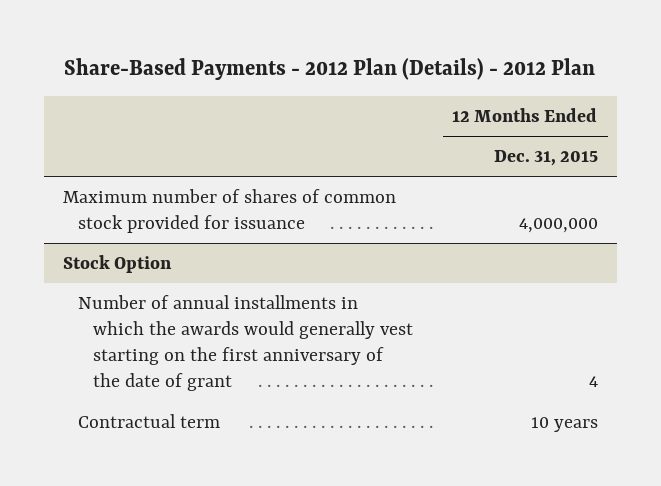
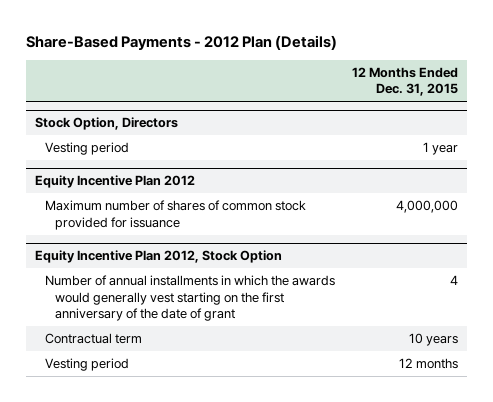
[64,58,596,81] Share-Based Payments - 2012 Plan (Details) - 2012 Plan -> [26,34,338,50] Share-Based Payments - 2012 Plan (Details)
none -> [35,117,179,131] Stock Option, Directors
none -> [45,142,130,156] Vesting period
none -> [35,175,196,189] Equity Incentive Plan 2012
[63,254,173,273] Stock Option -> none
none -> [35,250,283,264] Equity Incentive Plan 2012, Stock Option
none -> [45,358,130,372] Vesting period

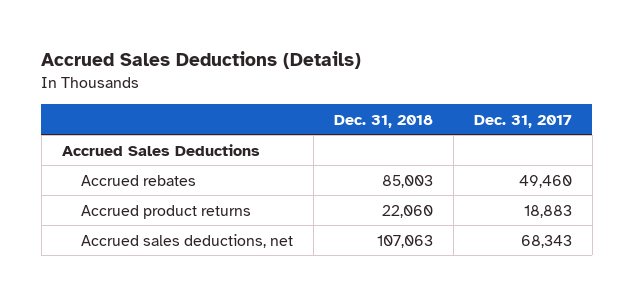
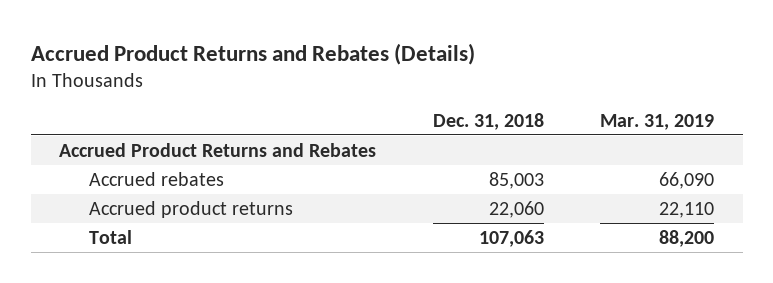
[41,51,362,70] Accrued Sales Deductions (Details) -> [30,42,475,65] Accrued Product Returns and Rebates (Details)
[473,114,572,128] Dec. 31, 2017 -> none
none -> [600,113,715,130] Mar. 31, 2019
[61,143,260,156] Accrued Sales Deductions -> none
none -> [58,142,376,157] Accrued Product Returns and Rebates
[80,233,293,248] Accrued sales deductions, net -> [89,229,133,244] Total

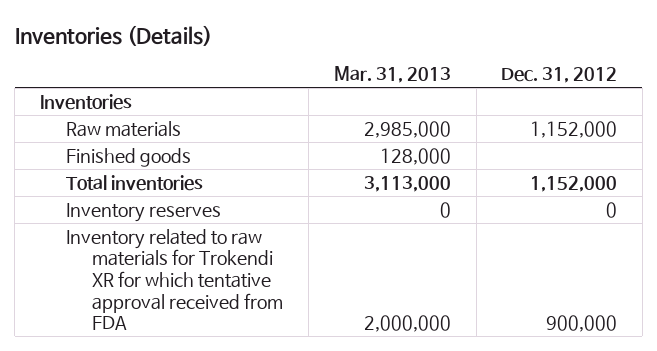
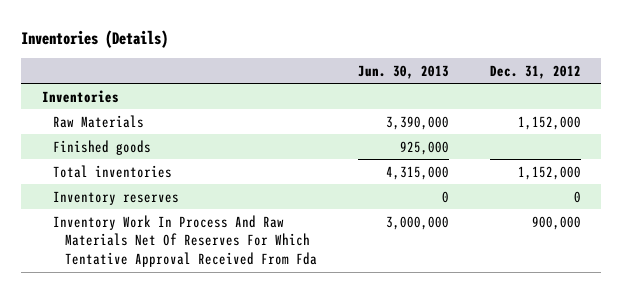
[333,66,451,84] Mar. 31, 2013 -> none
none -> [357,64,449,79] Jun. 30, 2013
[66,120,182,137] Raw materials -> [53,114,145,128] Raw Materials
[66,228,284,331] Inventory related to raw materials for Trokendi XR for which tentative approval received from FDA -> none
none -> [53,214,318,268] Inventory Work In Process And Raw Materials Net Of Reserves For Which Tentative Approval Received From Fda

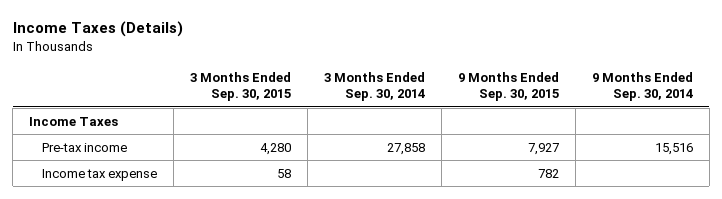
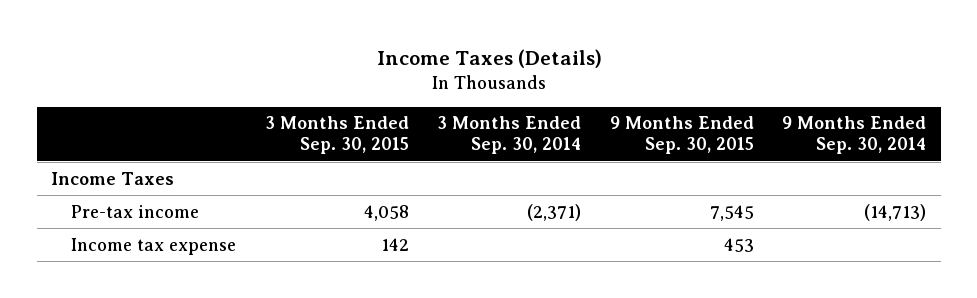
[259,142,291,155] 4,280 -> [363,204,409,221] 4,058
[386,142,425,155] 27,858 -> [527,203,582,221] (2,371)
[527,142,559,155] 7,927 -> [709,204,754,221] 7,545
[654,142,693,155] 15,516 -> [864,203,927,221] (14,713)
[276,168,291,178] 58 -> [380,237,409,251] 142
[537,168,559,178] 782 -> [723,237,754,252] 453

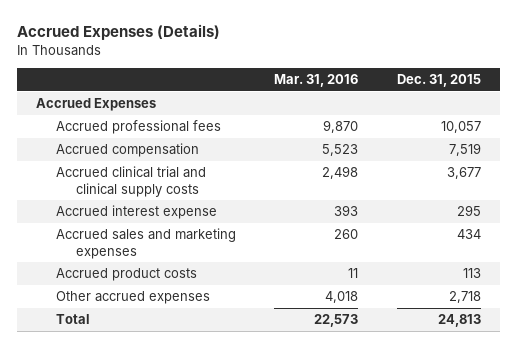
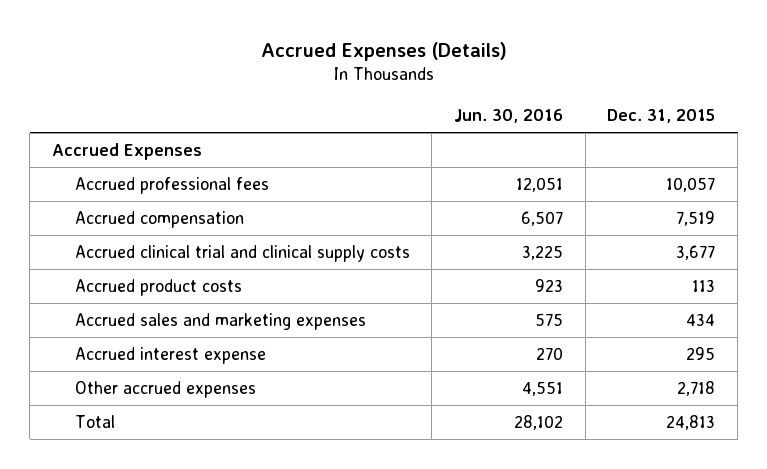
[274,74,359,88] Mar. 31, 2016 -> none
none -> [453,108,563,123] Jun. 30, 2016
[55,228,236,259] Accrued sales and marketing expenses -> [74,313,366,331] Accrued sales and marketing expenses
[55,205,217,220] Accrued interest expense -> [74,347,266,365] Accrued interest expense

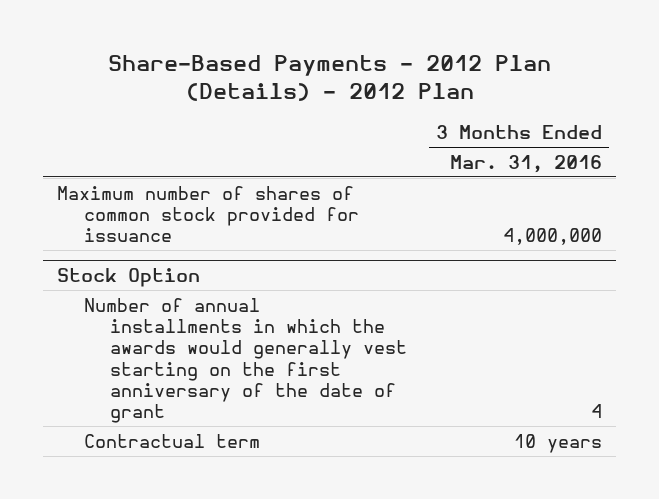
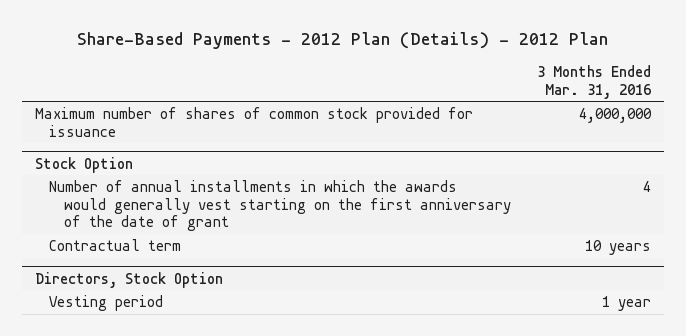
none -> [35,271,224,288] Directors, Stock Option
none -> [49,294,164,311] Vesting period

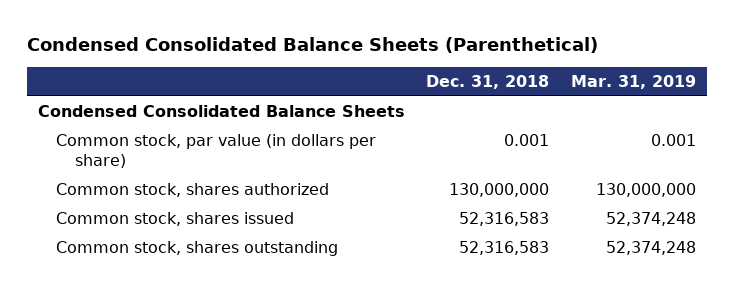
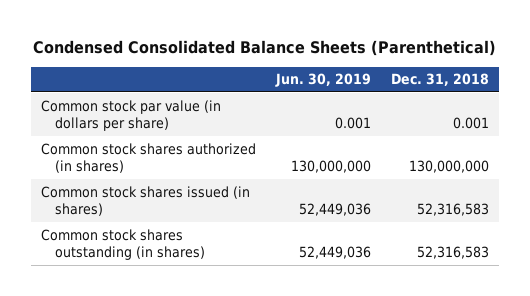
[571,74,697,89] Mar. 31, 2019 -> none
none -> [274,73,371,88] Jun. 30, 2019
[37,105,405,118] Condensed Consolidated Balance Sheets -> none
[56,134,377,169] Common stock, par value (in dollars per share) -> [41,99,222,132] Common stock par value (in dollars per share)
[56,183,330,198] Common stock, shares authorized -> [41,142,257,174] Common stock shares authorized (in shares)
[56,212,295,227] Common stock, shares issued -> [41,185,251,217] Common stock shares issued (in shares)
[56,241,339,257] Common stock, shares outstanding -> [41,228,205,261] Common stock shares outstanding (in shares)

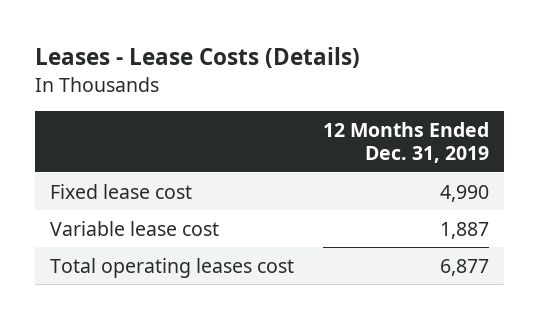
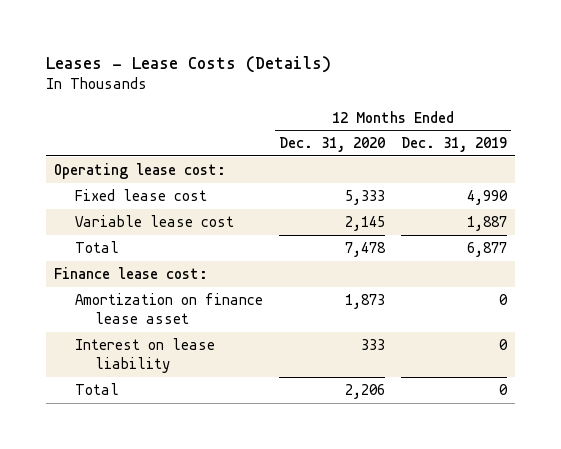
none -> [278,137,385,153] Dec. 31, 2020
none -> [54,163,227,180] Operating lease cost:
[49,257,294,278] Total operating leases cost -> [74,241,119,254] Total
none -> [54,267,209,280] Finance lease cost:
none -> [74,293,263,325] Amortization on finance lease asset
none -> [74,338,215,374] Interest on lease liability
none -> [74,383,119,396] Total

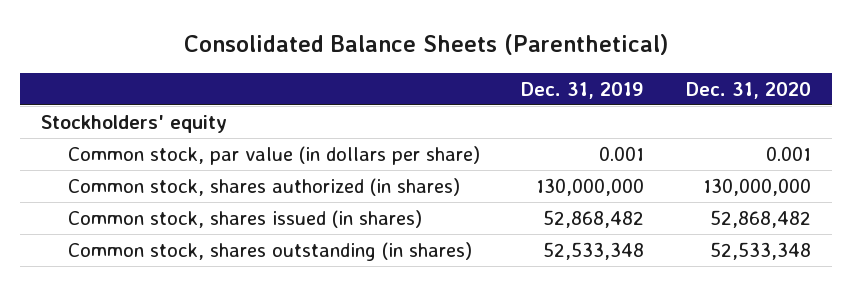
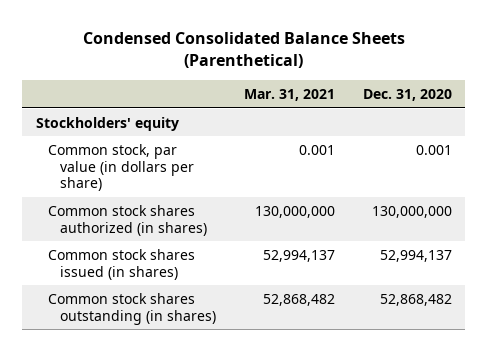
[184,34,669,56] Consolidated Balance Sheets (Parenthetical) -> [82,32,405,68] Condensed Consolidated Balance Sheets (Parenthetical)
[521,81,645,99] Dec. 31, 2019 -> none
none -> [243,88,335,101] Mar. 31, 2021
[67,177,460,196] Common stock, shares authorized (in shares) -> [48,204,207,236] Common stock shares authorized (in shares)
[67,209,422,228] Common stock, shares issued (in shares) -> [48,248,196,280] Common stock shares issued (in shares)
[710,209,812,228] 52,868,482 -> [379,249,452,262] 52,994,137
[67,241,472,261] Common stock, shares outstanding (in shares) -> [48,292,216,325] Common stock shares outstanding (in shares)
[710,241,812,260] 52,533,348 -> [379,293,452,306] 52,868,482

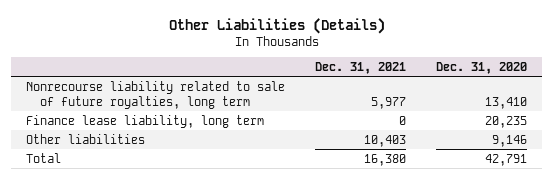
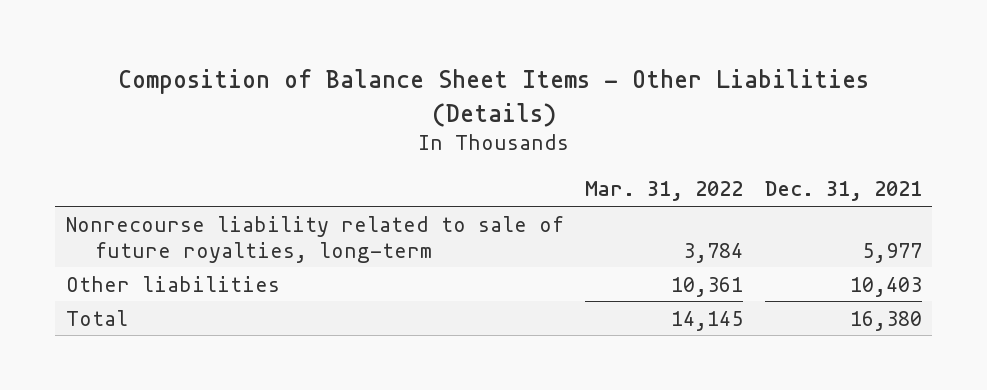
[168,17,385,34] Other Liabilities (Details) -> [117,69,869,127] Composition of Balance Sheet Items - Other Liabilities (Details)
[436,61,528,74] Dec. 31, 2020 -> none
none -> [585,181,744,202] Mar. 31, 2022
[26,114,265,128] Finance lease liability, long term -> none
[26,80,286,109] Nonrecourse liability related to sale of future royalties, long term -> [65,215,564,263] Nonrecourse liability related to sale of future royalties, long-term

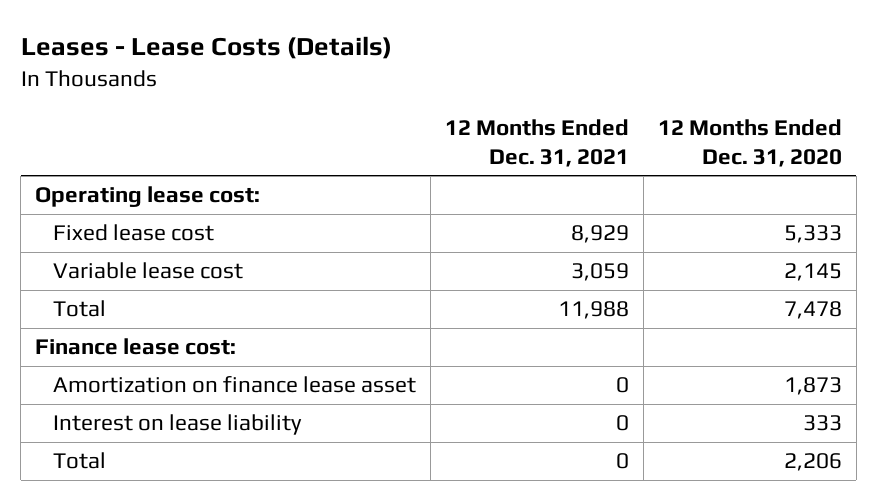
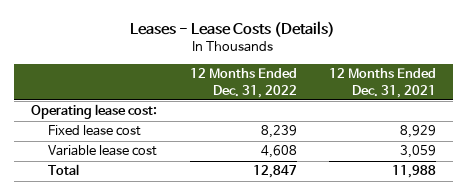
[657,118,842,167] 12 Months Ended Dec. 31, 2020 -> none
none -> [189,68,297,98] 12 Months Ended Dec. 31, 2022
[35,338,237,356] Finance lease cost: -> none
[52,376,416,394] Amortization on finance lease asset -> none
[52,414,302,436] Interest on lease liability -> none
[52,452,106,470] Total -> none

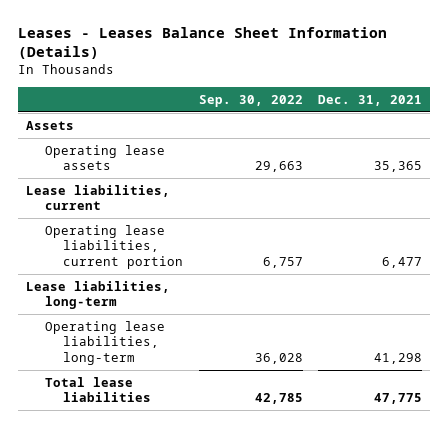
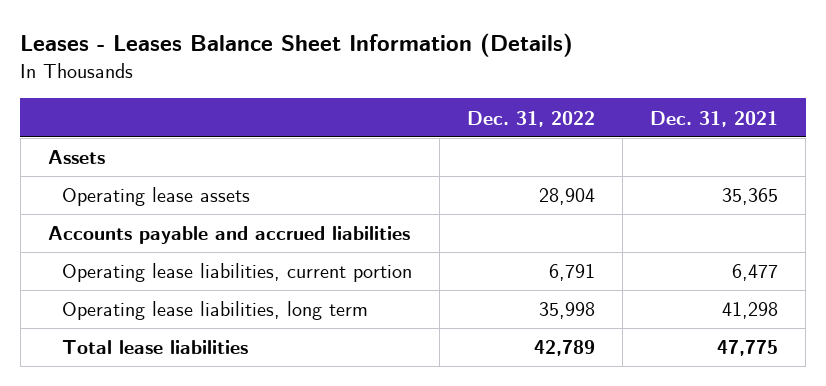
[198,94,303,107] Sep. 30, 2022 -> none
none -> [466,110,595,127] Dec. 31, 2022
[25,185,170,211] Lease liabilities, current -> [47,226,410,245] Accounts payable and accrued liabilities
[25,281,170,310] Lease liabilities, long-term -> none
[44,321,165,365] Operating lease liabilities, long-term -> [61,301,368,321] Operating lease liabilities, long term

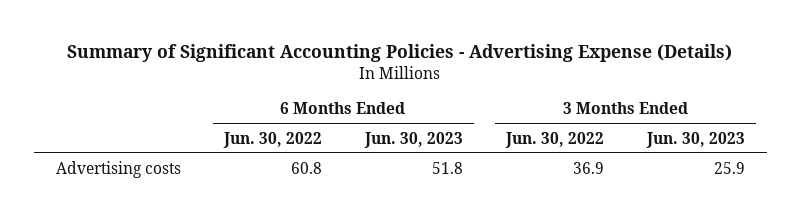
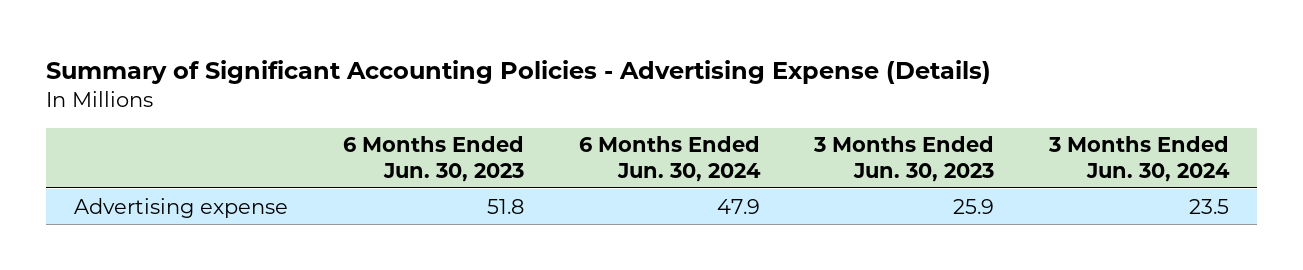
[222,131,322,148] Jun. 30, 2022 -> none
[505,131,605,148] Jun. 30, 2022 -> none
none -> [578,136,761,182] 6 Months Ended Jun. 30, 2024
none -> [1048,136,1231,182] 3 Months Ended Jun. 30, 2024
[55,161,181,179] Advertising costs -> [73,197,288,218] Advertising expense

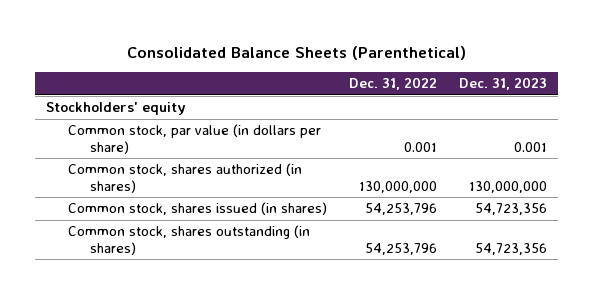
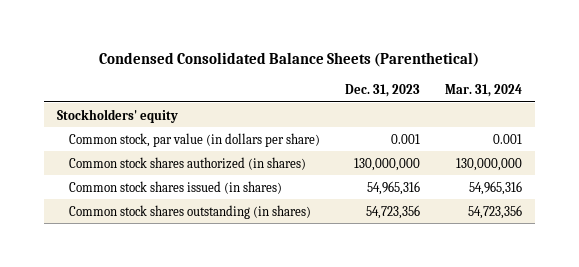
[126,45,466,60] Consolidated Balance Sheets (Parenthetical) -> [99,52,480,68] Condensed Consolidated Balance Sheets (Parenthetical)
[348,77,437,91] Dec. 31, 2022 -> none
none -> [445,83,523,97] Mar. 31, 2024
[68,163,303,193] Common stock, shares authorized (in shares) -> [69,156,307,170] Common stock shares authorized (in shares)
[68,202,328,216] Common stock, shares issued (in shares) -> [69,180,283,194] Common stock shares issued (in shares)
[474,203,547,216] 54,723,356 -> [367,180,421,195] 54,965,316
[68,225,311,255] Common stock, shares outstanding (in shares) -> [69,204,312,219] Common stock shares outstanding (in shares)

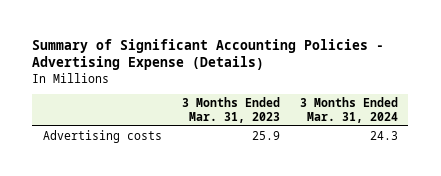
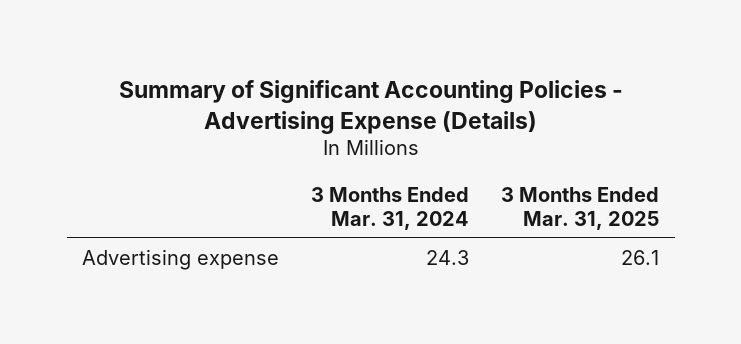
[181,96,280,124] 3 Months Ended Mar. 31, 2023 -> none
none -> [500,186,659,231] 3 Months Ended Mar. 31, 2025
[42,129,162,143] Advertising costs -> [82,249,280,271] Advertising expense

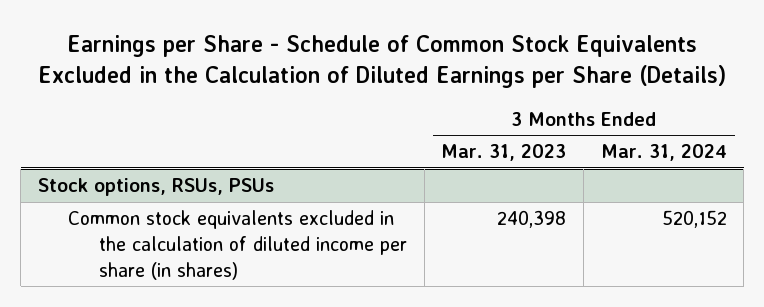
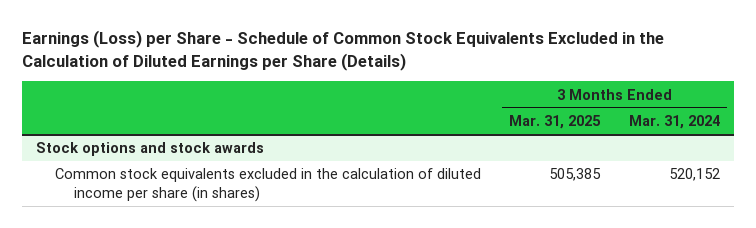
[38,34,727,88] Earnings per Share - Schedule of Common Stock Equivalents Excluded in the Calculation of Diluted Earnings per Share (Details) -> [21,30,664,71] Earnings (Loss) per Share - Schedule of Common Stock Equivalents Excluded in the Calculation of Diluted Earnings per Share (Details)
[441,144,567,162] Mar. 31, 2023 -> none
none -> [509,114,602,129] Mar. 31, 2025
[37,178,274,197] Stock options, RSUs, PSUs -> [35,142,264,157] Stock options and stock awards

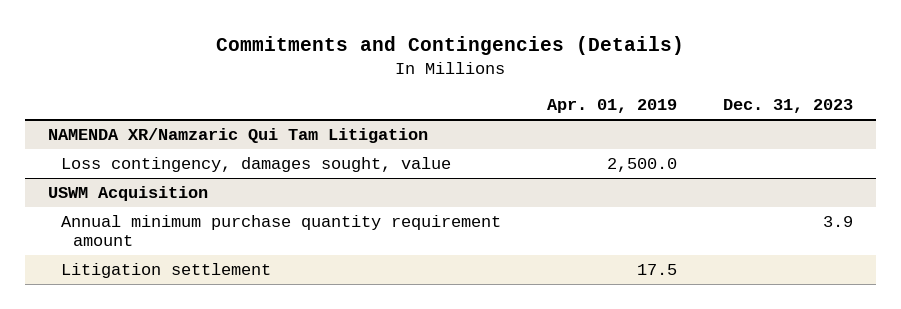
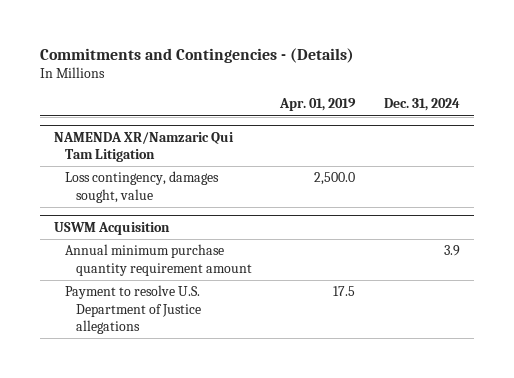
[216,36,685,56] Commitments and Contingencies (Details) -> [39,48,354,64] Commitments and Contingencies - (Details)
[722,99,853,114] Dec. 31, 2023 -> none
none -> [383,98,460,112] Dec. 31, 2024
[60,262,271,278] Litigation settlement -> [64,285,201,334] Payment to resolve U.S. Department of Justice allegations

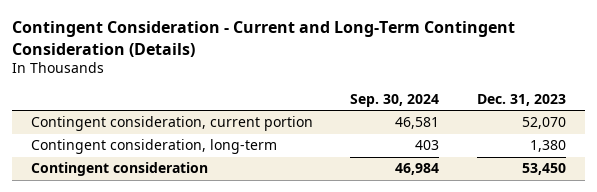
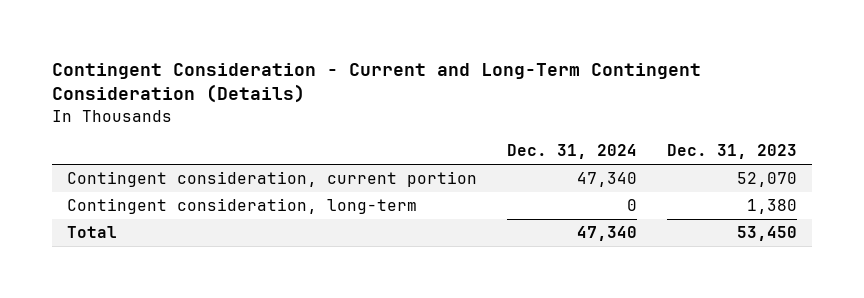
[350,93,440,107] Sep. 30, 2024 -> none
none -> [507,144,638,160] Dec. 31, 2024
[30,162,208,177] Contingent consideration -> [66,226,117,239] Total

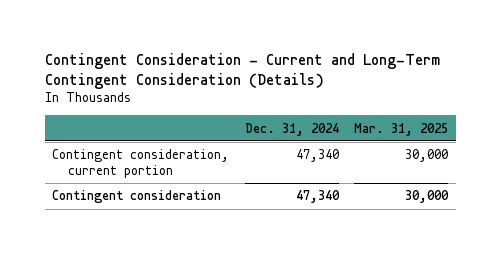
[667,144,798,160] Dec. 31, 2023 -> none
none -> [354,122,449,136] Mar. 31, 2025
[66,198,417,215] Contingent consideration, long-term -> none
[66,226,117,239] Total -> [52,190,222,204] Contingent consideration

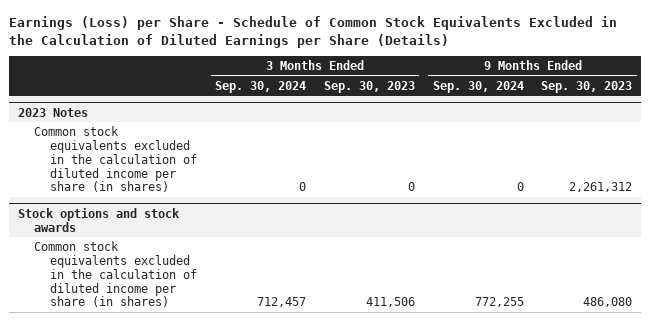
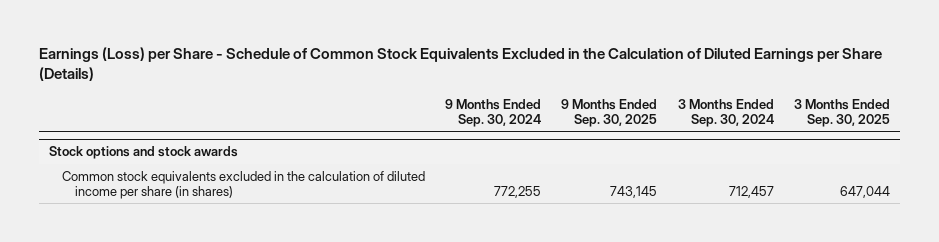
[323,80,415,93] Sep. 30, 2023 -> none
[541,80,633,93] Sep. 30, 2023 -> none
none -> [561,98,658,127] 9 Months Ended Sep. 30, 2025
none -> [793,98,890,127] 3 Months Ended Sep. 30, 2025
[18,107,89,117] 2023 Notes -> none
[34,125,198,193] Common stock equivalents excluded in the calculation of diluted income per share (in shares) -> none

